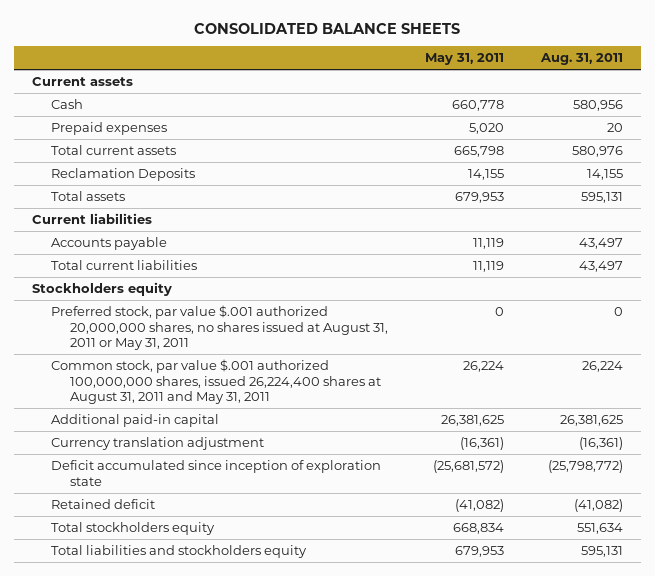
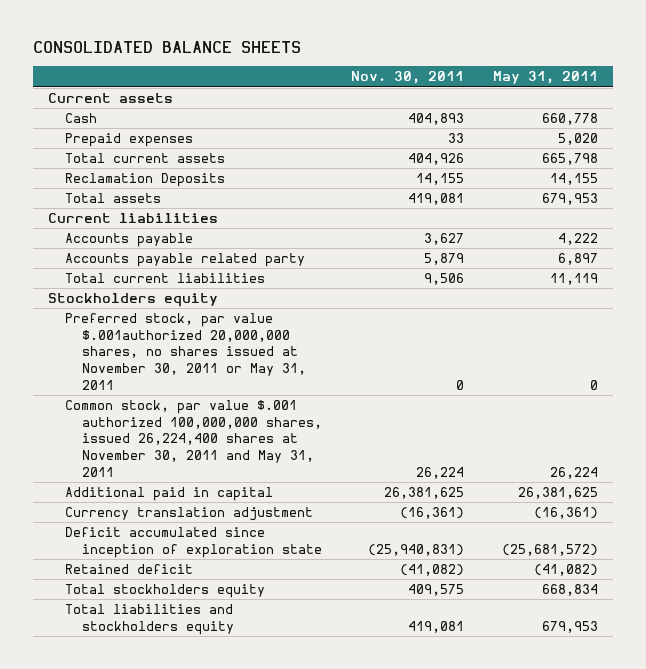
[539,53,623,66] Aug. 31, 2011 -> none
none -> [350,71,464,85] Nov. 30, 2011
[472,238,504,250] 11,119 -> [558,233,599,246] 4,222
none -> [64,253,305,268] Accounts payable related party
[51,305,389,351] Preferred stock, par value $.001 authorized 20,000,000 shares, no shares issued at August 31, 2011 or May 31, 2011 -> [64,313,306,390] Preferred stock, par value $.001authorized 20,000,000 shares, no shares issued at November 30, 2011 or May 31, 2011
[51,359,382,405] Common stock, par value $.001 authorized 100,000,000 shares, issued 26,224,400 shares at August 31, 2011 and May 31, 2011 -> [64,400,322,477] Common stock, par value $.001 authorized 100,000,000 shares, issued 26,224,400 shares at November 30, 2011 and May 31, 2011
[51,414,220,428] Additional paid-in capital -> [64,487,273,502] Additional paid in capital

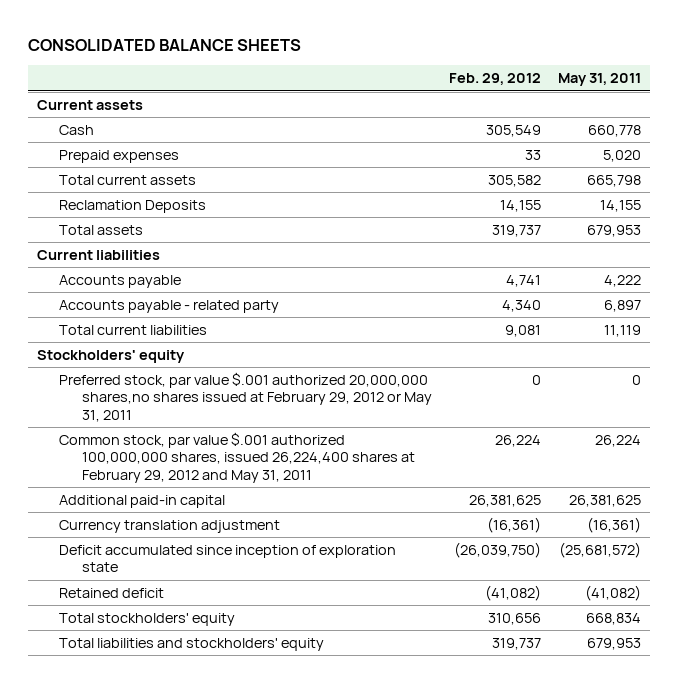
[350,71,464,85] Nov. 30, 2011 -> none
none -> [449,73,542,86] Feb. 29, 2012
[64,253,305,268] Accounts payable related party -> [59,300,280,314] Accounts payable - related party
[47,293,218,308] Stockholders equity -> [36,350,185,364] Stockholders' equity
[64,313,306,390] Preferred stock, par value $.001authorized 20,000,000 shares, no shares issued at November 30, 2011 or May 31, 2011 -> [59,372,432,422] Preferred stock, par value $.001 authorized 20,000,000 shares,no shares issued at February 29, 2012 or May 31, 2011
[64,400,322,477] Common stock, par value $.001 authorized 100,000,000 shares, issued 26,224,400 shares at November 30, 2011 and May 31, 2011 -> [59,432,415,483] Common stock, par value $.001 authorized 100,000,000 shares, issued 26,224,400 shares at February 29, 2012 and May 31, 2011
[64,487,273,502] Additional paid in capital -> [59,495,226,509] Additional paid-in capital
[64,584,265,599] Total stockholders equity -> [59,613,236,627] Total stockholders' equity
[64,604,234,635] Total liabilities and stockholders equity -> [59,638,325,652] Total liabilities and stockholders' equity

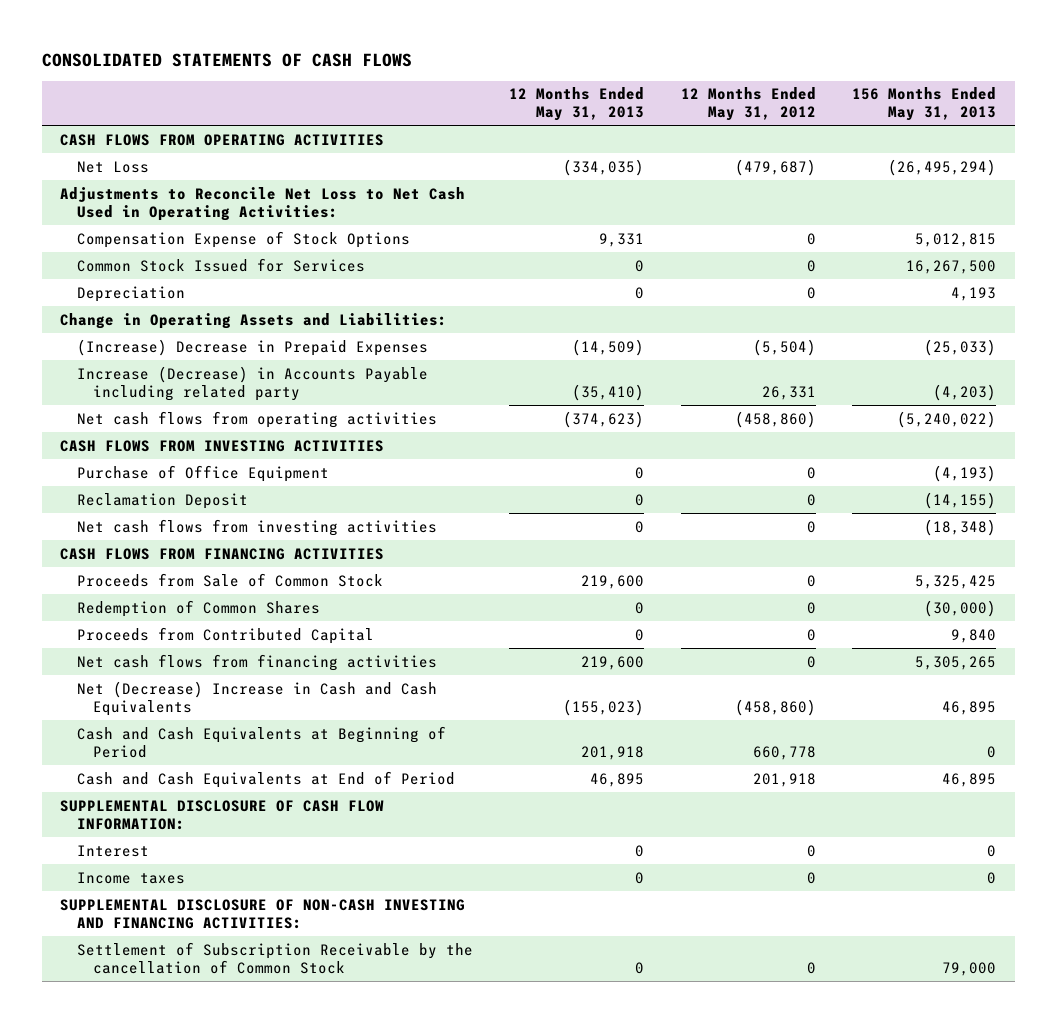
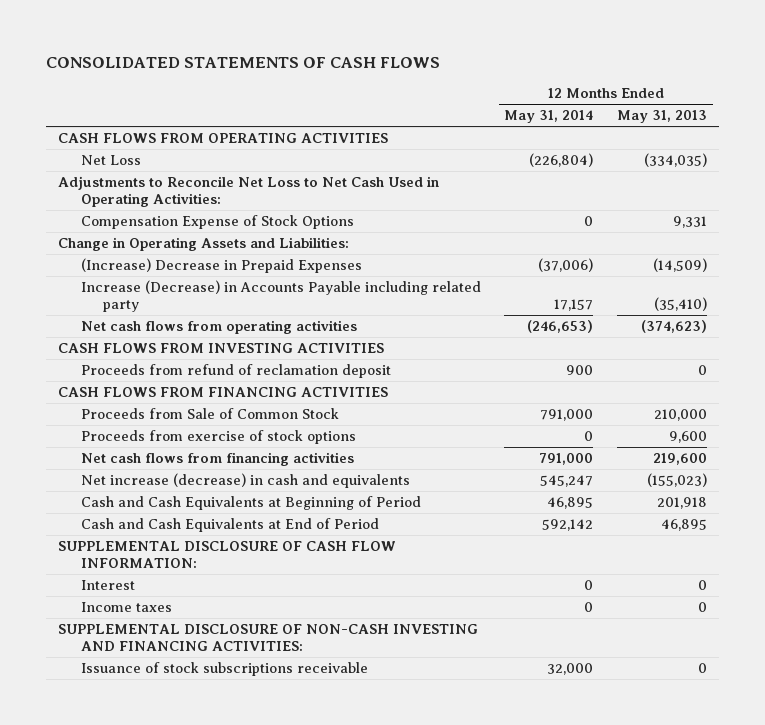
[680,87,816,122] 12 Months Ended May 31, 2012 -> none
[852,87,997,122] 156 Months Ended May 31, 2013 -> none
none -> [504,110,594,124] May 31, 2014
[76,257,365,272] Common Stock Issued for Services -> none
[76,285,185,302] Depreciation -> none
[76,464,329,482] Purchase of Office Equipment -> none
[76,492,248,509] Reclamation Deposit -> none
[76,518,437,536] Net cash flows from investing activities -> none
none -> [80,363,391,378] Proceeds from refund of reclamation deposit
[76,599,320,617] Redemption of Common Shares -> none
[76,626,374,644] Proceeds from Contributed Capital -> none
[581,574,645,589] 219,600 -> [654,408,708,421] 210,000
none -> [80,429,356,444] Proceeds from exercise of stock options
[76,680,437,716] Net (Decrease) Increase in Cash and Cash Equivalents -> [80,472,410,488] Net increase (decrease) in cash and equivalents
[76,941,473,974] Settlement of Subscription Receivable by the cancellation of Common Stock -> none
none -> [80,661,368,676] Issuance of stock subscriptions receivable

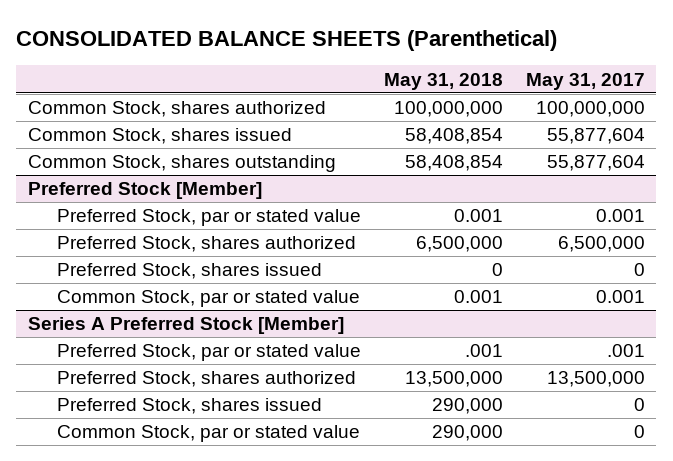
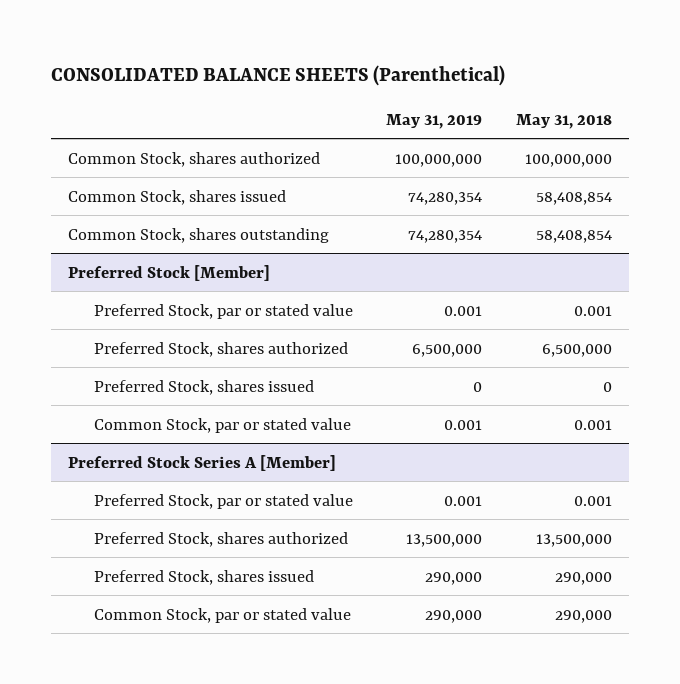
[525,72,645,90] May 31, 2017 -> none
none -> [386,113,483,129] May 31, 2019
[27,317,344,335] Series A Preferred Stock [Member] -> [68,454,337,471] Preferred Stock Series A [Member]
[464,344,503,358] .001 -> [573,495,612,506] 0.001

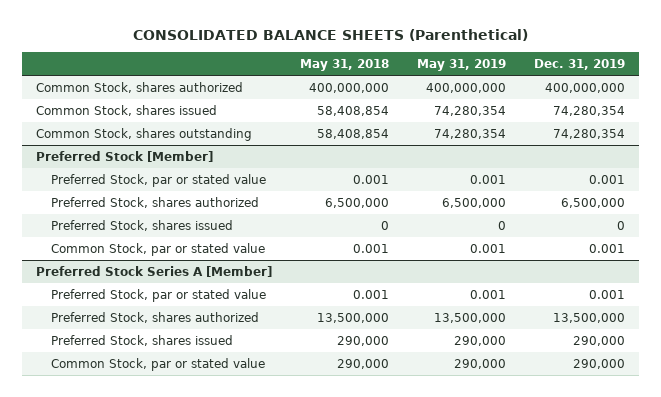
none -> [534,59,626,71] Dec. 31, 2019
[395,153,483,167] 100,000,000 -> [426,82,507,93] 400,000,000
[524,153,612,167] 100,000,000 -> [308,82,389,93] 400,000,000

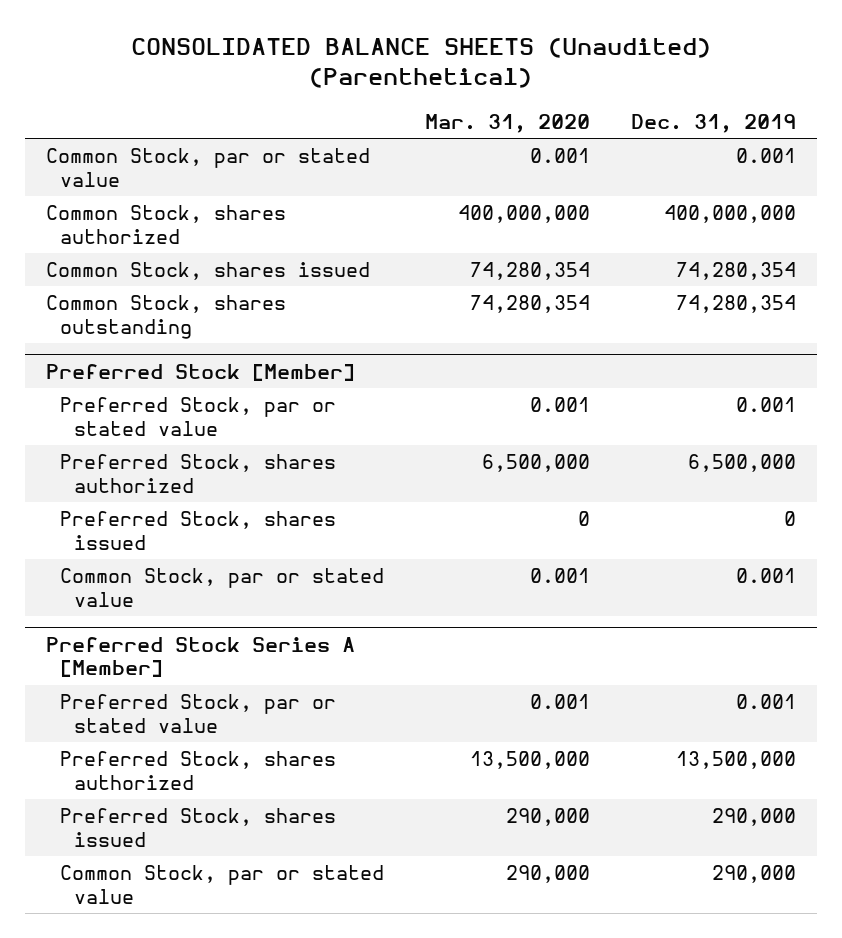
[133,29,529,42] CONSOLIDATED BALANCE SHEETS (Parenthetical) -> [130,38,711,89] CONSOLIDATED BALANCE SHEETS (Unaudited) (Parenthetical)
[299,59,389,72] May 31, 2018 -> none
[417,59,507,72] May 31, 2019 -> none
none -> [424,113,590,133] Mar. 31, 2020
none -> [45,148,370,187] Common Stock, par or stated value

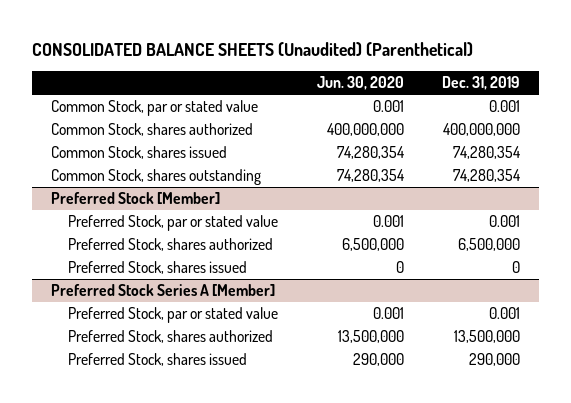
[424,113,590,133] Mar. 31, 2020 -> none
none -> [316,76,404,91] Jun. 30, 2020
[59,568,384,607] Common Stock, par or stated value -> none
[59,865,384,904] Common Stock, par or stated value -> none

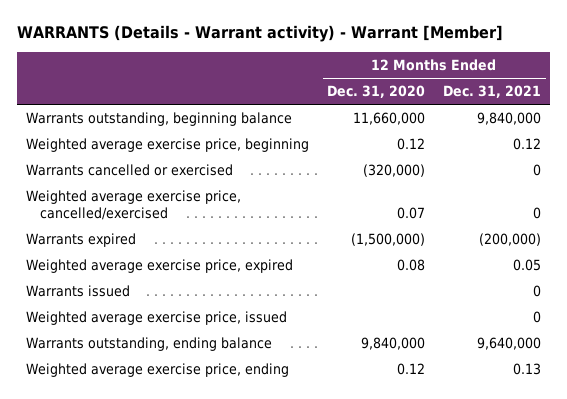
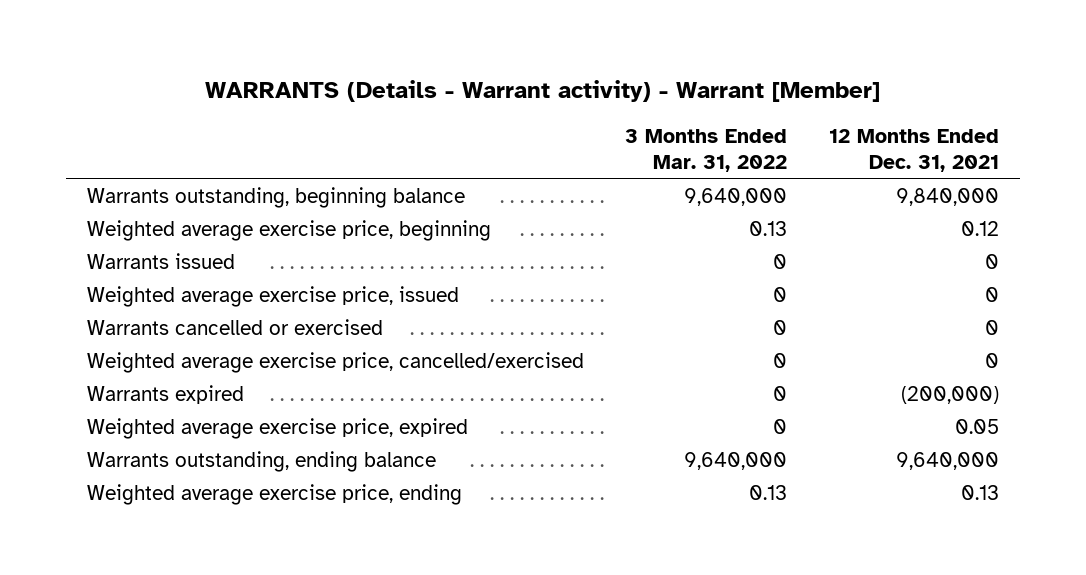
[327,85,426,99] Dec. 31, 2020 -> none
none -> [625,129,788,172] 3 Months Ended Mar. 31, 2022
[26,285,131,298] Warrants issued -> [86,252,235,269] Warrants issued
[26,311,288,326] Weighted average exercise price, issued -> [86,285,459,307] Weighted average exercise price, issued

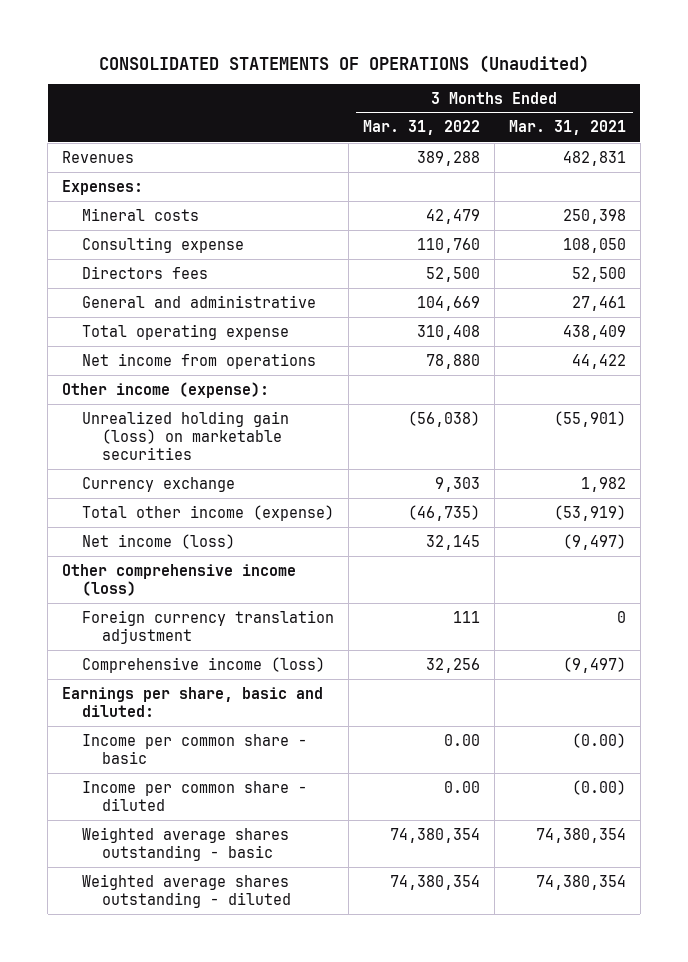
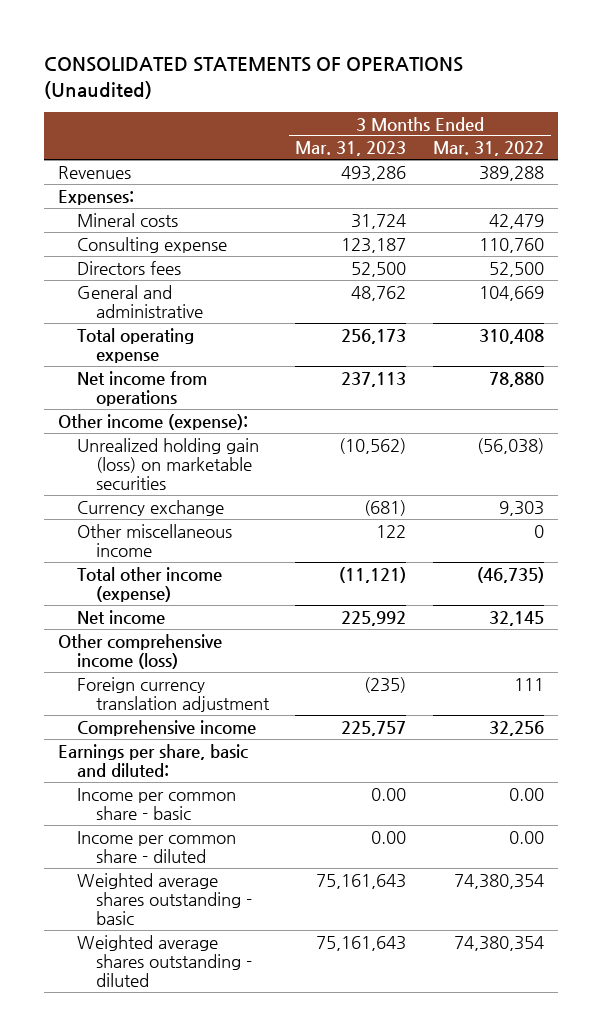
[508,120,626,136] Mar. 31, 2021 -> none
none -> [295,141,407,157] Mar. 31, 2023
none -> [76,523,232,557] Other miscellaneous income
[82,533,236,549] Net income (loss) -> [76,609,165,625] Net income
[82,656,326,673] Comprehensive income (loss) -> [76,719,256,736] Comprehensive income

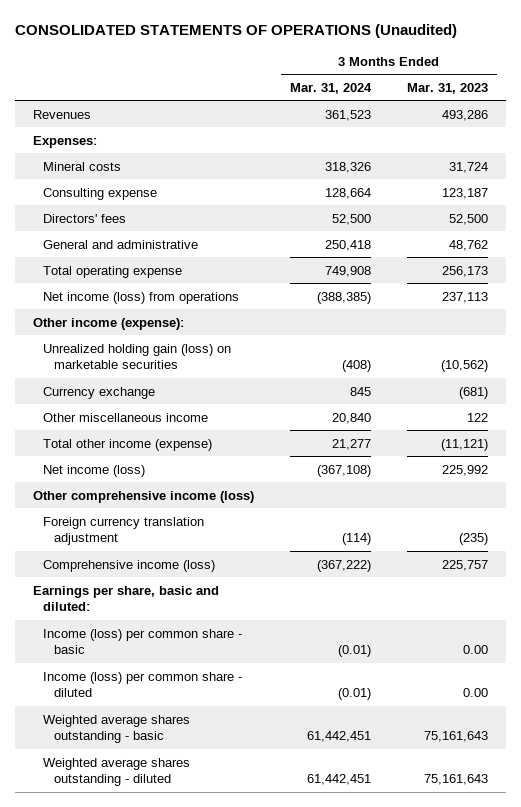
[433,141,545,157] Mar. 31, 2022 -> none
none -> [289,82,372,94] Mar. 31, 2024
[76,260,181,275] Directors fees -> [43,213,127,223] Directors' fees
[76,370,207,406] Net income from operations -> [43,291,240,304] Net income (loss) from operations
[76,609,165,625] Net income -> [43,464,146,477] Net income (loss)
[76,719,256,736] Comprehensive income -> [43,559,216,572] Comprehensive income (loss)
[76,787,236,820] Income per common share - basic -> [43,628,243,655] Income (loss) per common share - basic
[76,830,236,863] Income per common share - diluted -> [43,671,243,698] Income (loss) per common share - diluted

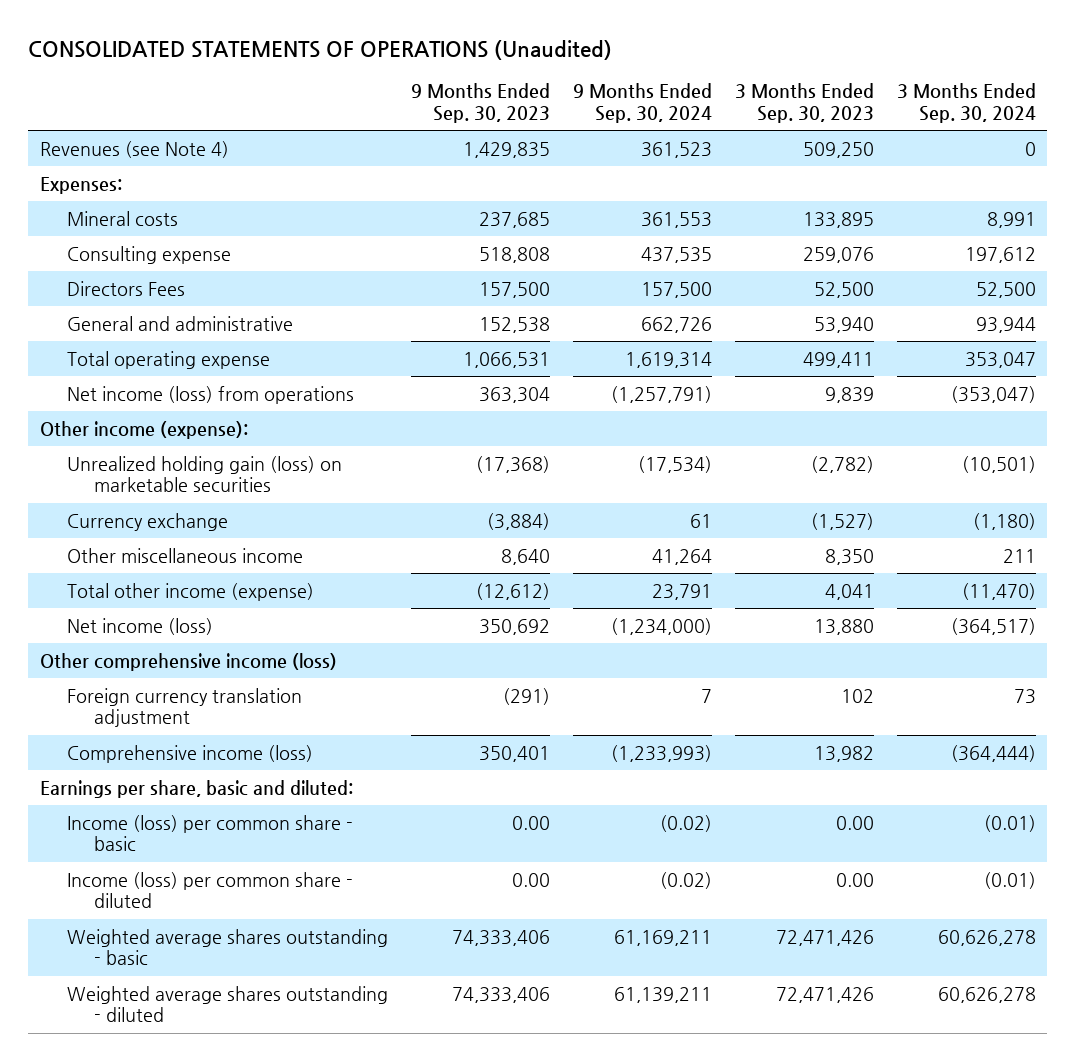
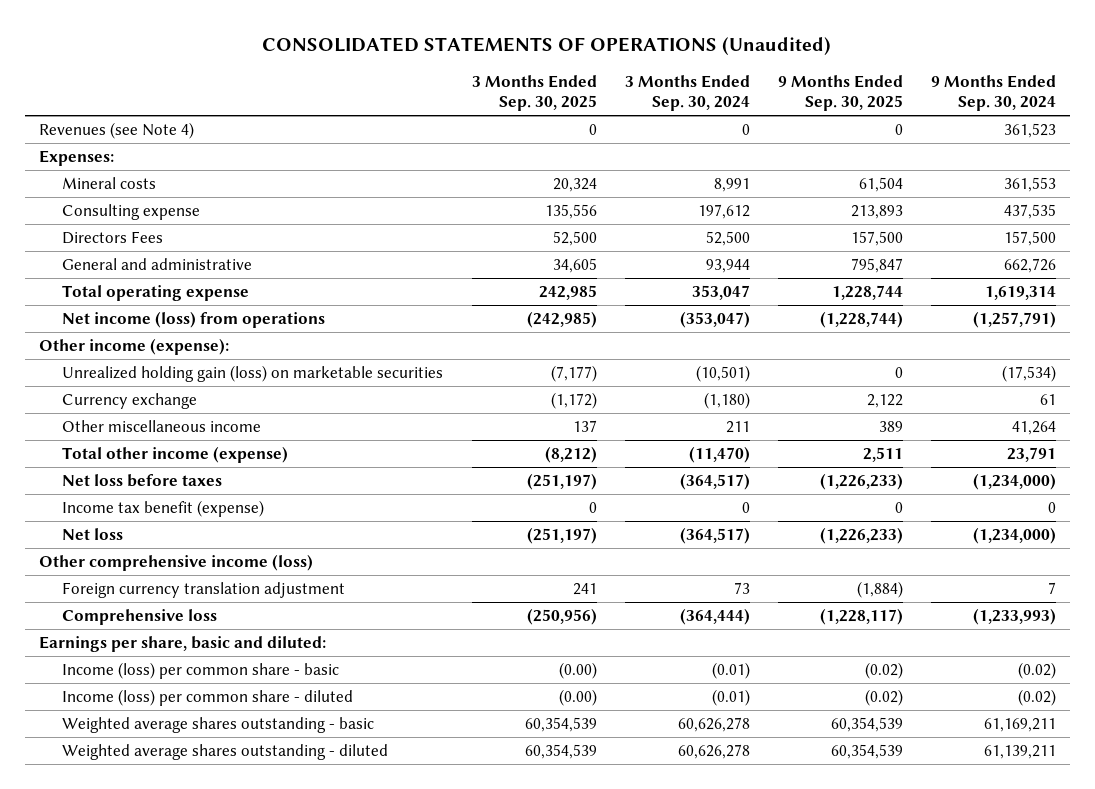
[410,83,550,123] 9 Months Ended Sep. 30, 2023 -> none
[734,83,874,123] 3 Months Ended Sep. 30, 2023 -> none
none -> [471,75,597,112] 3 Months Ended Sep. 30, 2025
none -> [777,75,903,112] 9 Months Ended Sep. 30, 2025
none -> [62,474,223,488] Net loss before taxes
none -> [62,500,265,518] Income tax benefit (expense)
[66,617,213,635] Net income (loss) -> [62,528,124,541] Net loss
[66,744,313,763] Comprehensive income (loss) -> [62,609,218,626] Comprehensive loss

